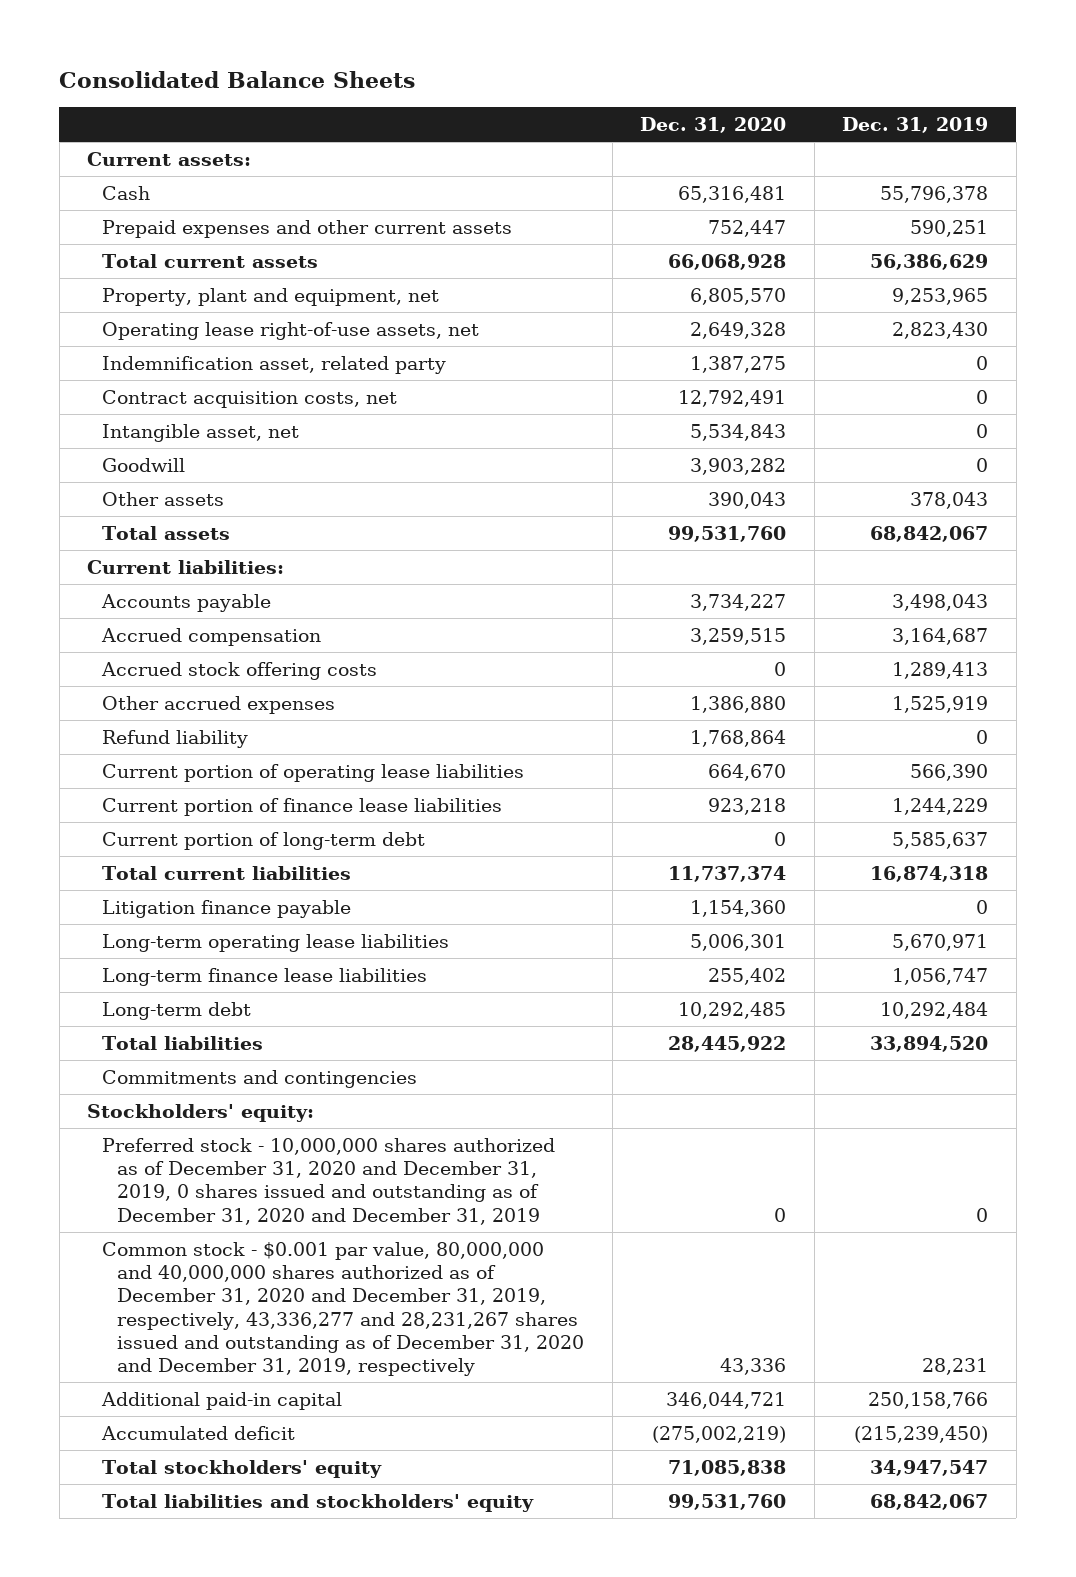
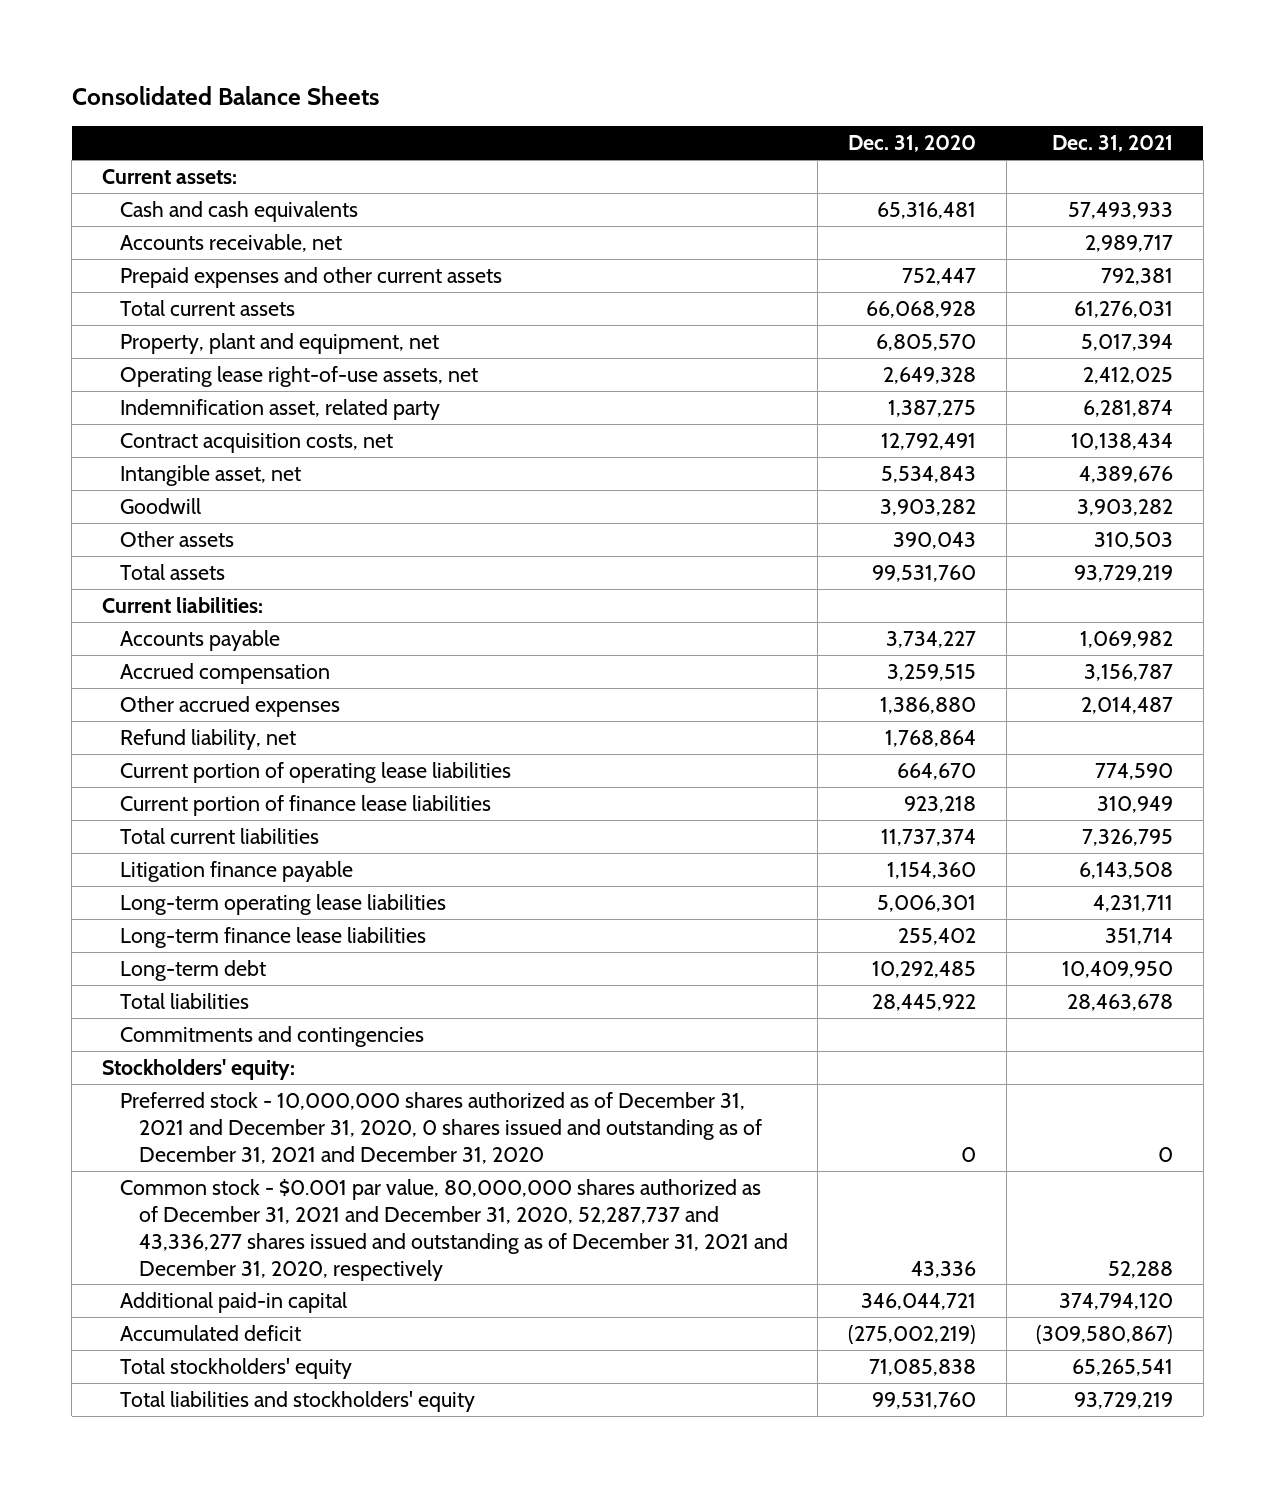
[842,116,989,133] Dec. 31, 2019 -> none
none -> [1052,135,1174,153] Dec. 31, 2021
[102,185,151,200] Cash -> [120,200,359,222] Cash and cash equivalents
none -> [120,233,343,252] Accounts receivable, net
[101,661,378,680] Accrued stock offering costs -> none
[102,729,249,748] Refund liability -> [120,728,297,750] Refund liability, net
[102,831,426,850] Current portion of long-term debt -> none
[102,1137,556,1225] Preferred stock - 10,000,000 shares authorized as of December 31, 2020 and December 31, 2019, 0 shares issued and outstanding as of December 31, 2020 and December 31, 2019 -> [120,1091,762,1164] Preferred stock - 10,000,000 shares authorized as of December 31, 2021 and December 31, 2020, 0 shares issued and outstanding as of December 31, 2021 and December 31, 2020
[102,1241,585,1377] Common stock - $0.001 par value, 80,000,000 and 40,000,000 shares authorized as of December 31, 2020 and December 31, 2019, respectively, 43,336,277 and 28,231,267 shares issued and outstanding as of December 31, 2020 and December 31, 2019, respectively -> [120,1178,788,1281] Common stock - $0.001 par value, 80,000,000 shares authorized as of December 31, 2021 and December 31, 2020, 52,287,737 and 43,336,277 shares issued and outstanding as of December 31, 2021 and December 31, 2020, respectively

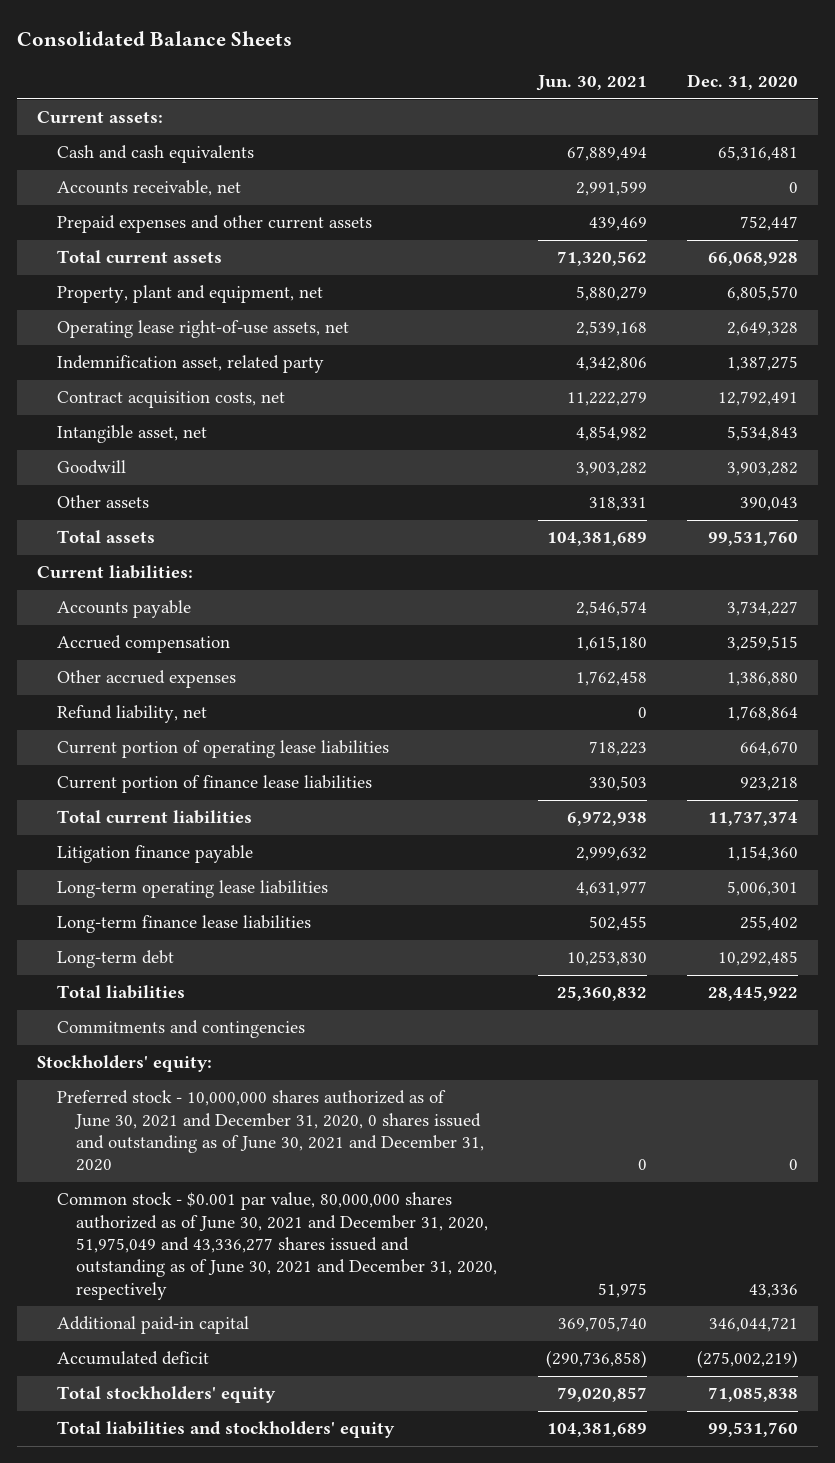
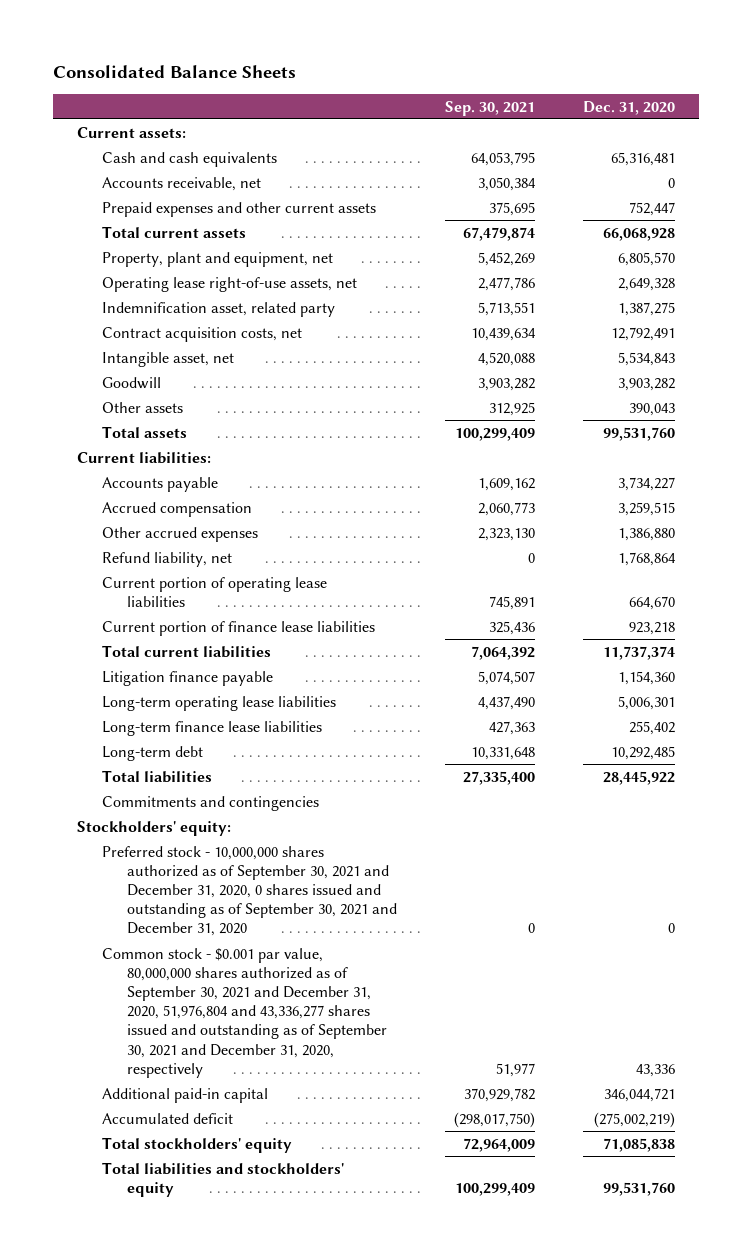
[535,75,647,92] Jun. 30, 2021 -> none
none -> [445,100,536,116] Sep. 30, 2021
[56,1090,485,1172] Preferred stock - 10,000,000 shares authorized as of June 30, 2021 and December 31, 2020, 0 shares issued and outstanding as of June 30, 2021 and December 31, 2020 -> [102,845,398,937] Preferred stock - 10,000,000 shares authorized as of September 30, 2021 and December 31, 2020, 0 shares issued and outstanding as of September 30, 2021 and December 31, 2020
[56,1192,498,1300] Common stock - $0.001 par value, 80,000,000 shares authorized as of June 30, 2021 and December 31, 2020, 51,975,049 and 43,336,277 shares issued and outstanding as of June 30, 2021 and December 31, 2020, respectively -> [102,947,388,1078] Common stock - $0.001 par value, 80,000,000 shares authorized as of September 30, 2021 and December 31, 2020, 51,976,804 and 43,336,277 shares issued and outstanding as of September 30, 2021 and December 31, 2020, respectively

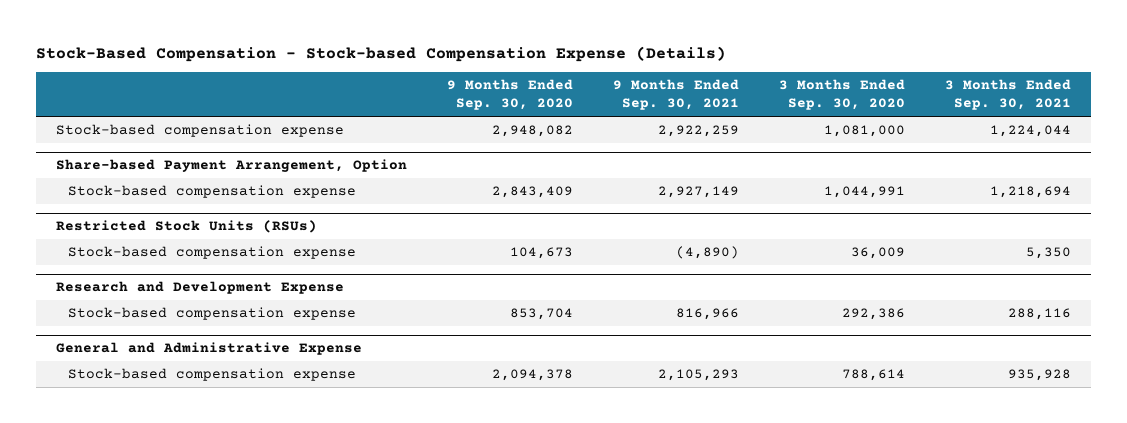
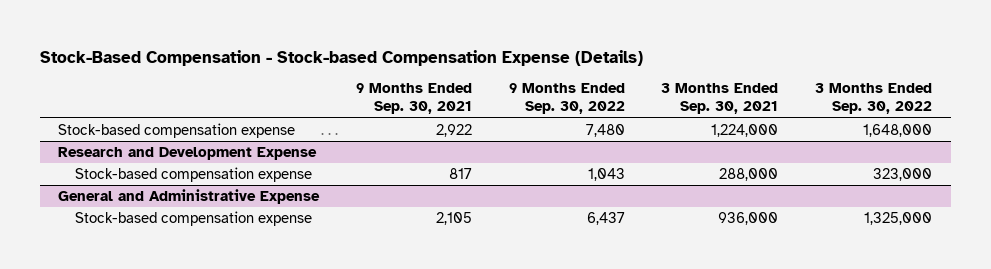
[446,78,573,111] 9 Months Ended Sep. 30, 2020 -> none
[778,78,905,111] 3 Months Ended Sep. 30, 2020 -> none
none -> [508,83,625,115] 9 Months Ended Sep. 30, 2022
none -> [815,83,933,115] 3 Months Ended Sep. 30, 2022
[55,159,407,173] Share-based Payment Arrangement, Option -> none
[67,184,356,198] Stock-based compensation expense -> none
[55,220,317,234] Restricted Stock Units (RSUs) -> none
[67,245,356,259] Stock-based compensation expense -> none
[657,124,739,137] 2,922,259 -> [436,124,473,138] 2,922
[990,124,1072,137] 1,224,044 -> [711,124,779,138] 1,224,000
[675,307,739,320] 816,966 -> [449,168,473,180] 817
[1008,307,1072,320] 288,116 -> [719,168,779,182] 288,000
[657,368,739,381] 2,105,293 -> [436,212,473,226] 2,105
[1008,368,1072,381] 935,928 -> [718,212,779,226] 936,000

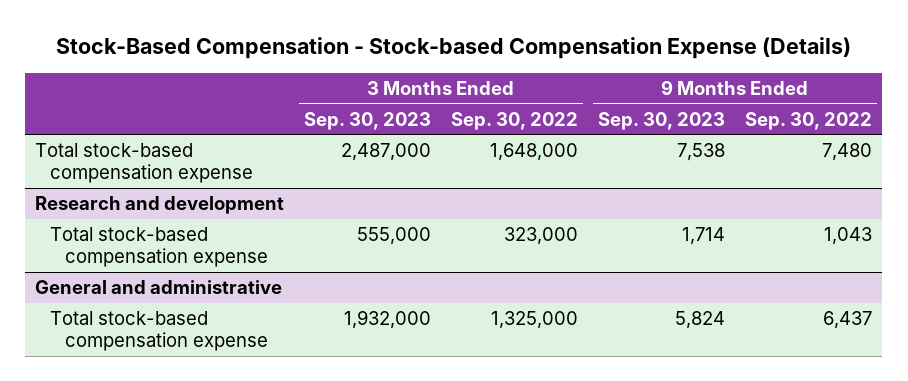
[356,83,473,115] 9 Months Ended Sep. 30, 2021 -> none
[661,83,779,115] 3 Months Ended Sep. 30, 2021 -> none
none -> [304,111,432,130] Sep. 30, 2023
none -> [598,111,726,130] Sep. 30, 2023
[58,123,296,139] Stock-based compensation expense -> [35,143,254,184] Total stock-based compensation expense
[58,147,318,161] Research and Development Expense -> [35,196,285,215] Research and development
[74,167,312,183] Stock-based compensation expense -> [50,227,269,268] Total stock-based compensation expense
[58,189,321,205] General and Administrative Expense -> [35,280,283,295] General and administrative
[74,211,312,227] Stock-based compensation expense -> [50,311,269,352] Total stock-based compensation expense

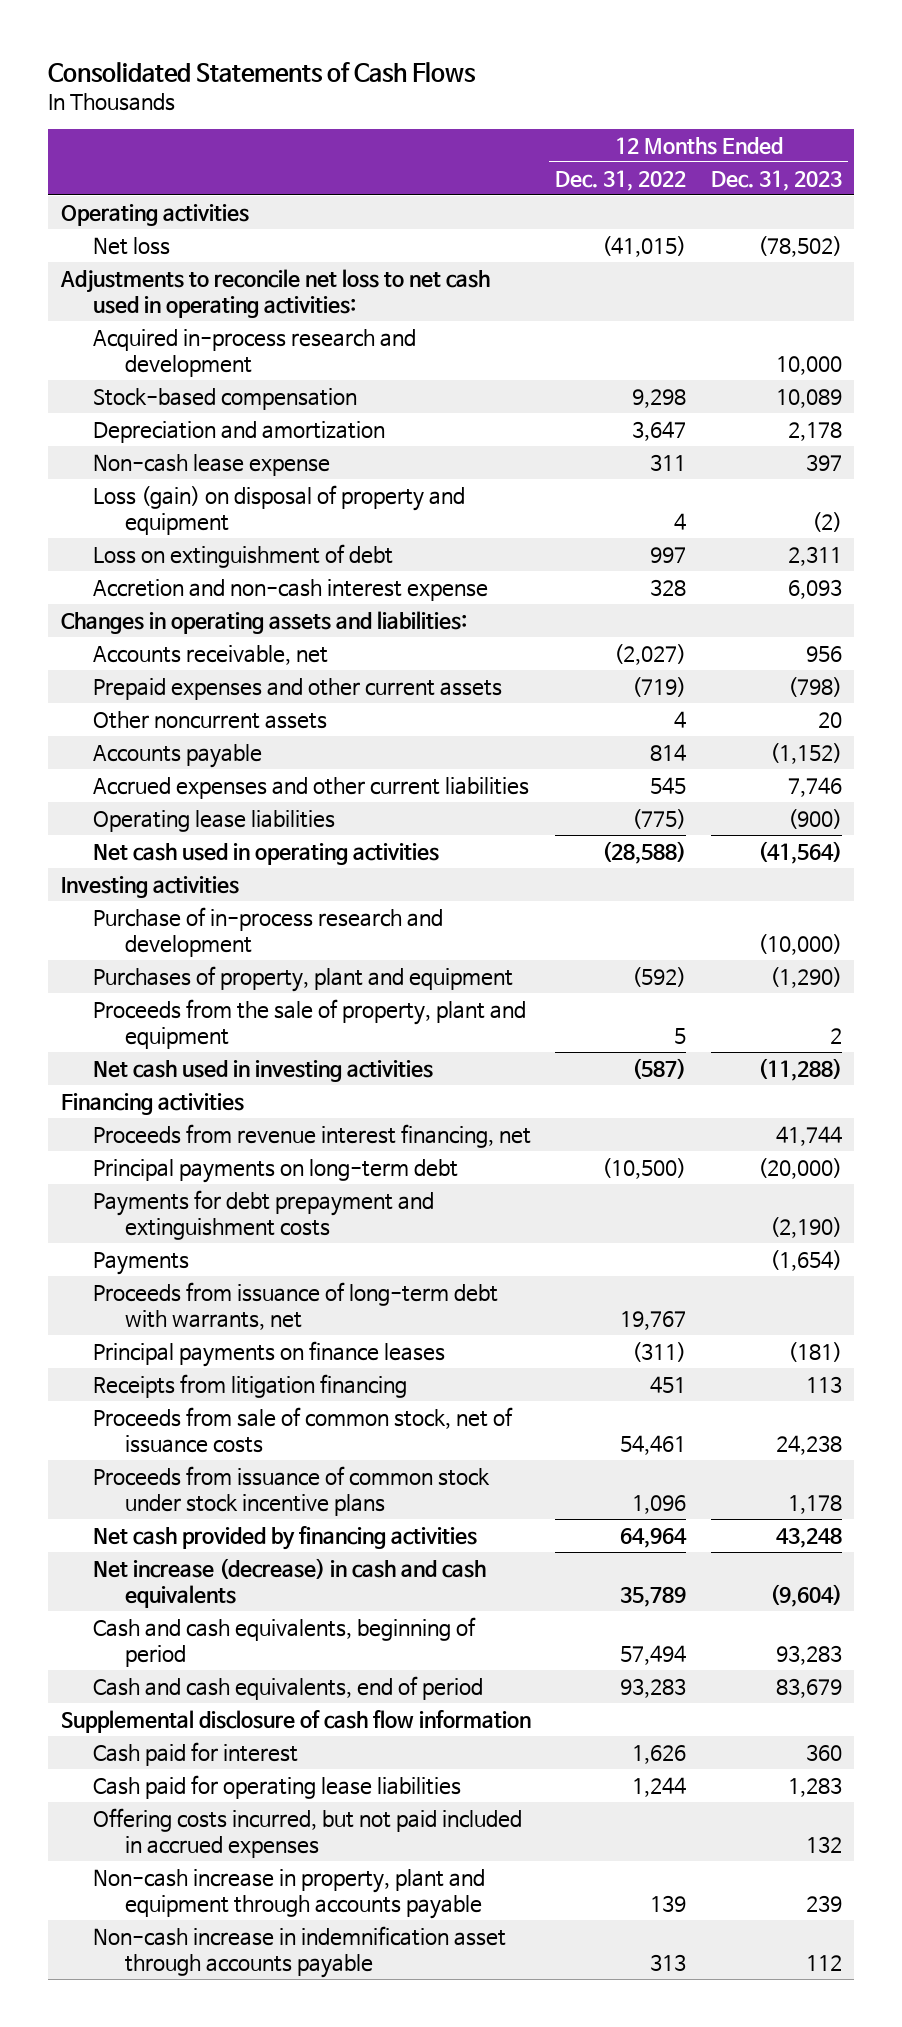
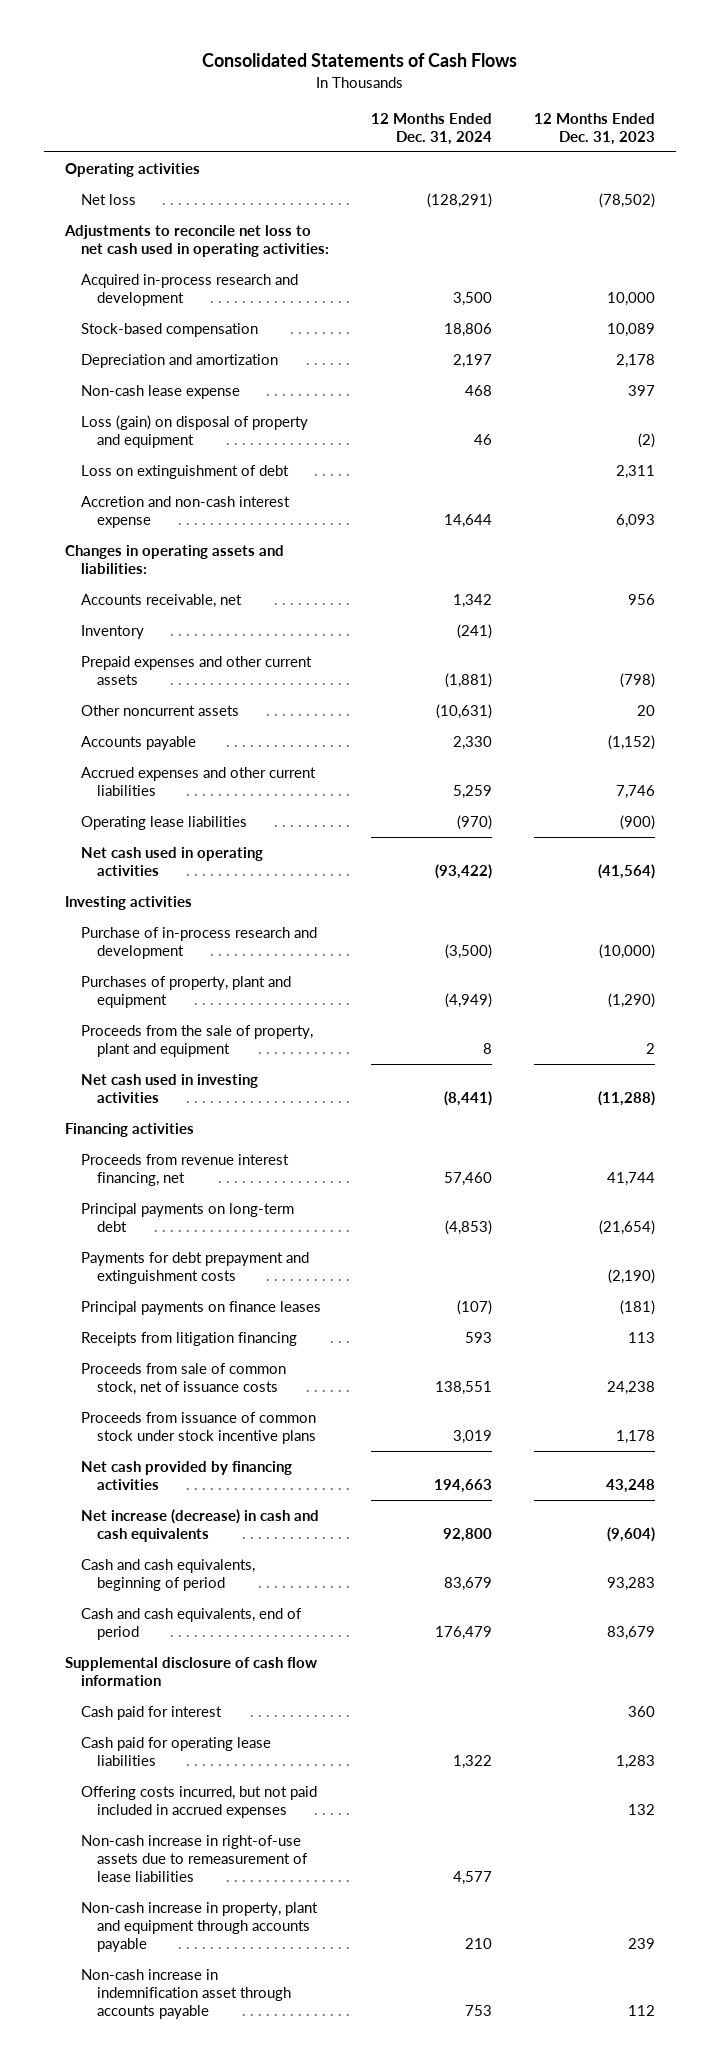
[555,169,687,191] Dec. 31, 2022 -> none
none -> [370,112,492,146] 12 Months Ended Dec. 31, 2024
none -> [80,624,144,639] Inventory
[757,1157,842,1179] (20,000) -> [598,1220,655,1236] (21,654)
[92,1251,189,1275] Payments -> none
[92,1281,498,1331] Proceeds from issuance of long-term debt with warrants, net -> none
none -> [80,1834,309,1883] Non-cash increase in right-of-use assets due to remeasurement of lease liabilities

